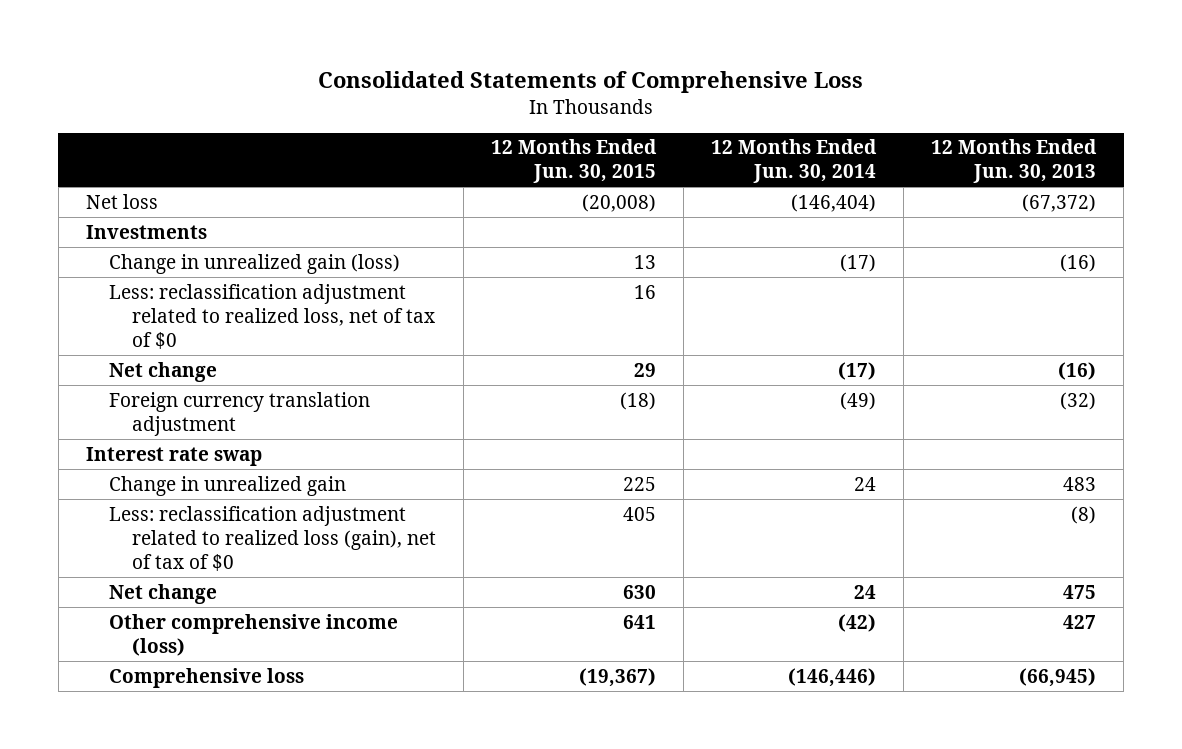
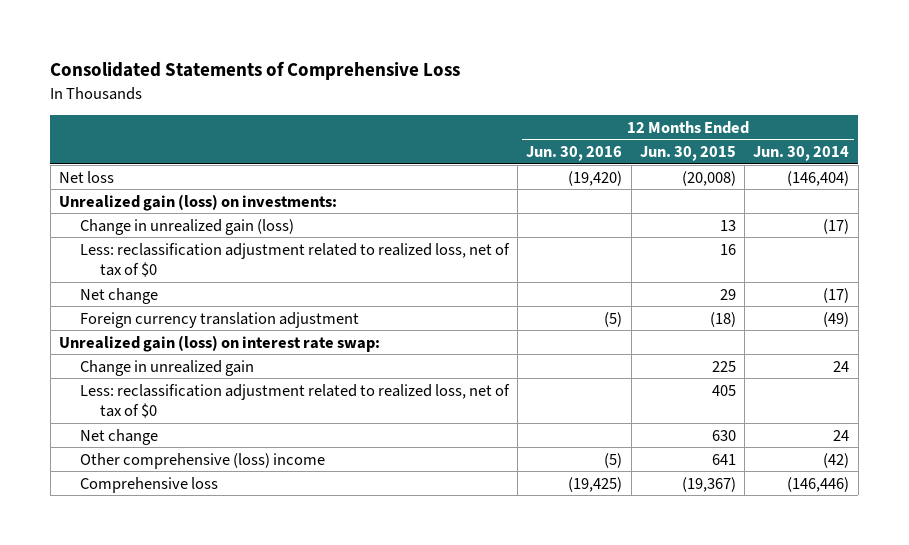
[931,139,1098,184] 12 Months Ended Jun. 30, 2013 -> none
none -> [526,145,623,161] Jun. 30, 2016
[85,224,207,239] Investments -> [59,193,338,211] Unrealized gain (loss) on investments:
[85,446,262,466] Interest rate swap -> [59,334,381,352] Unrealized gain (loss) on interest rate swap:
[109,505,437,571] Less: reclassification adjustment related to realized loss (gain), net of tax of $0 -> [79,383,510,418] Less: reclassification adjustment related to realized loss, net of tax of $0
[109,613,399,656] Other comprehensive income (loss) -> [79,452,325,469] Other comprehensive (loss) income

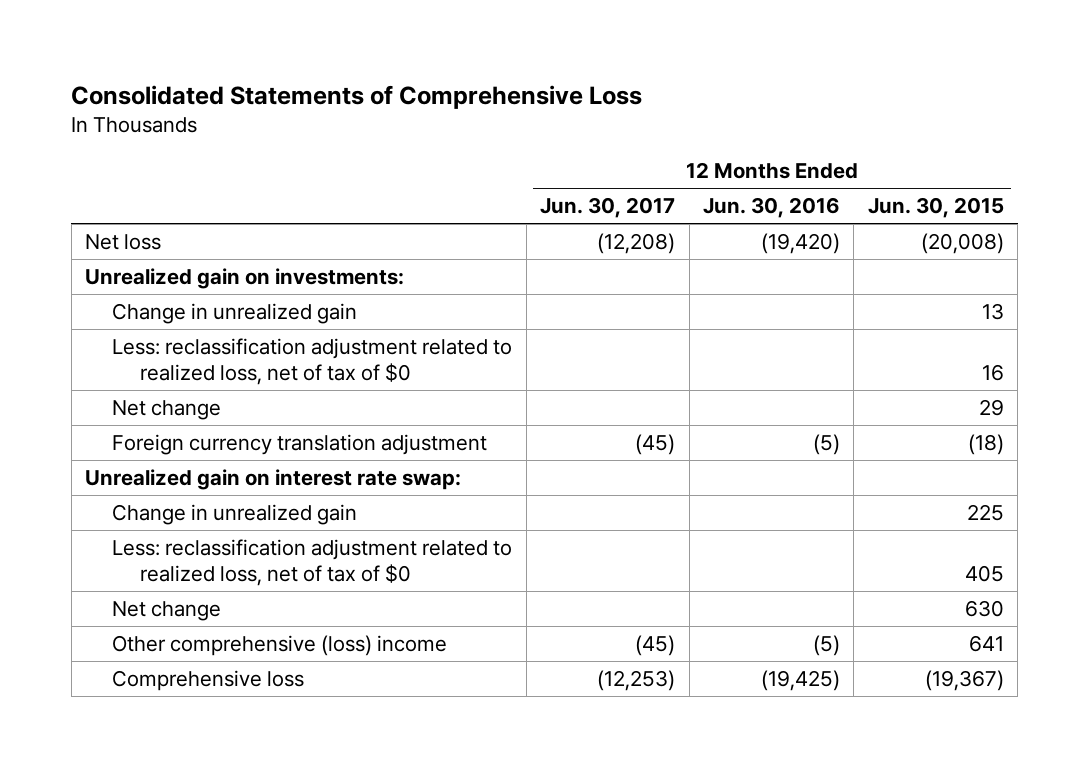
[753,145,850,161] Jun. 30, 2014 -> none
none -> [540,197,676,219] Jun. 30, 2017
[59,193,338,211] Unrealized gain (loss) on investments: -> [85,267,405,289] Unrealized gain on investments:
[79,218,294,235] Change in unrealized gain (loss) -> [112,302,358,324] Change in unrealized gain
[59,334,381,352] Unrealized gain (loss) on interest rate swap: -> [85,468,462,490] Unrealized gain on interest rate swap:

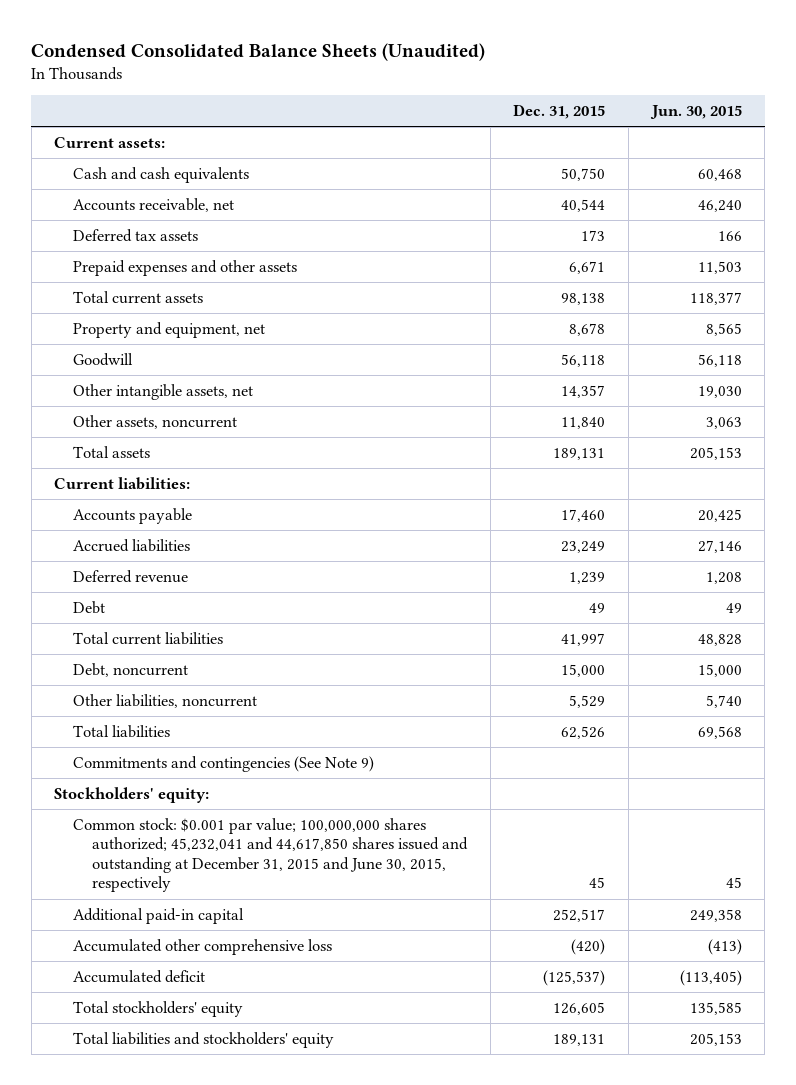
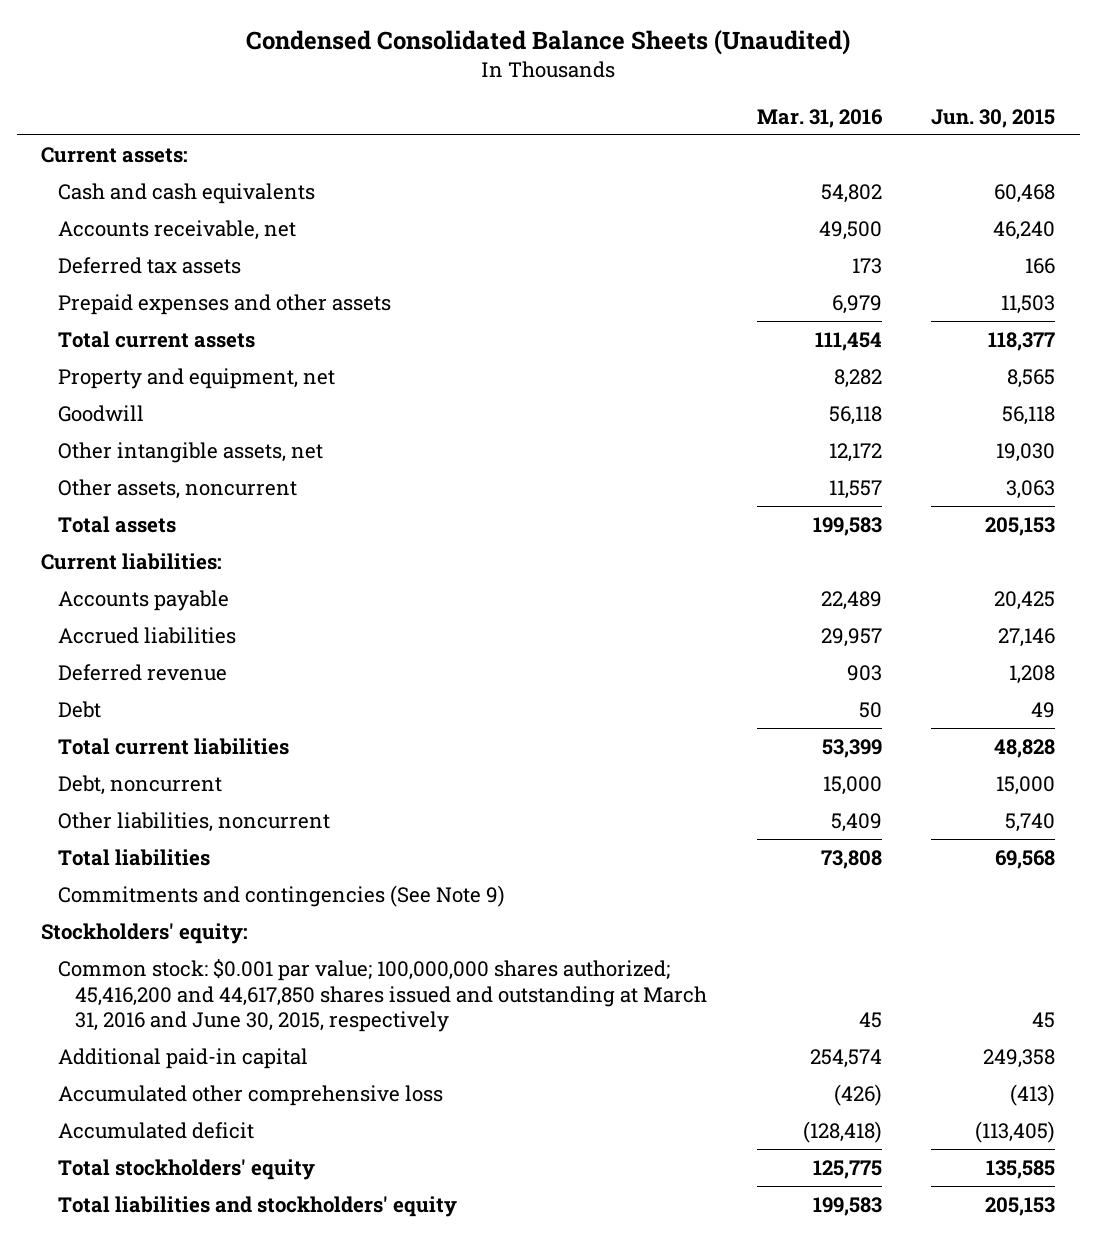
[513,104,606,120] Dec. 31, 2015 -> none
none -> [756,108,883,128] Mar. 31, 2016
[73,817,468,893] Common stock: $0.001 par value; 100,000,000 shares authorized; 45,232,041 and 44,617,850 shares issued and outstanding at December 31, 2015 and June 30, 2015, respectively -> [58,959,707,1033] Common stock: $0.001 par value; 100,000,000 shares authorized; 45,416,200 and 44,617,850 shares issued and outstanding at March 31, 2016 and June 30, 2015, respectively

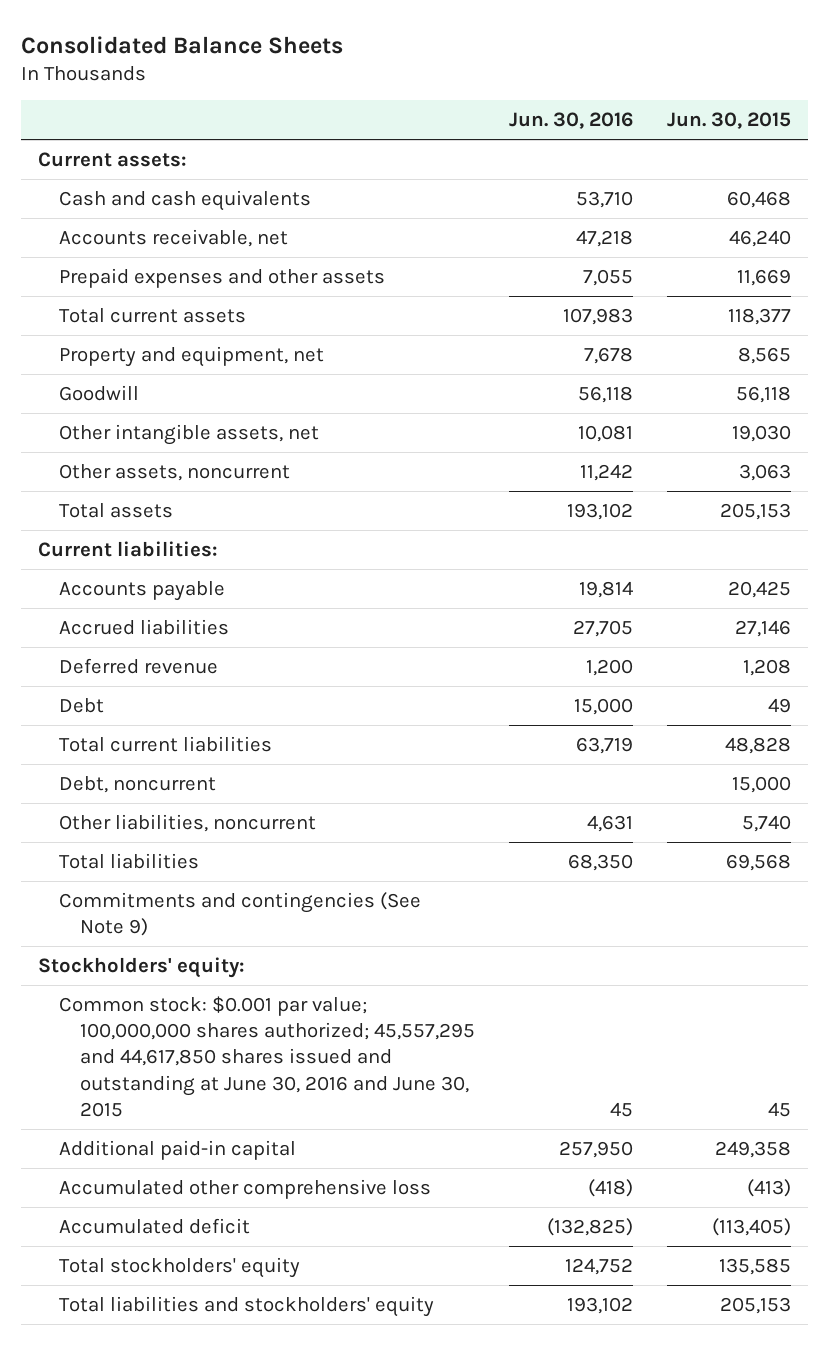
[246,29,851,55] Condensed Consolidated Balance Sheets (Unaudited) -> [20,35,343,54] Consolidated Balance Sheets
[756,108,883,128] Mar. 31, 2016 -> none
none -> [509,112,634,130] Jun. 30, 2016
[58,257,242,275] Deferred tax assets -> none
[1001,295,1056,315] 11,503 -> [736,268,791,286] 11,669
[58,959,707,1033] Common stock: $0.001 par value; 100,000,000 shares authorized; 45,416,200 and 44,617,850 shares issued and outstanding at March 31, 2016 and June 30, 2015, respectively -> [59,995,476,1117] Common stock: $0.001 par value; 100,000,000 shares authorized; 45,557,295 and 44,617,850 shares issued and outstanding at June 30, 2016 and June 30, 2015

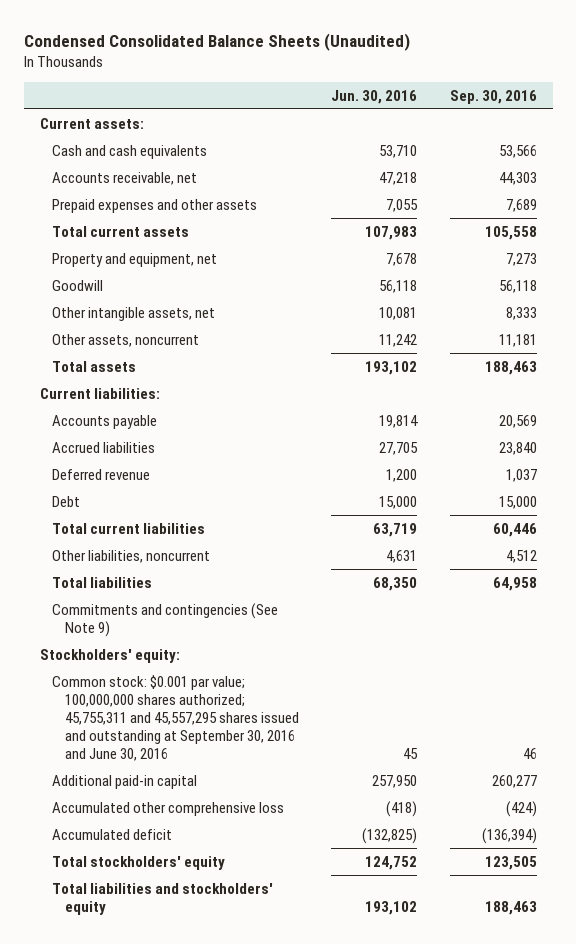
[20,35,343,54] Consolidated Balance Sheets -> [23,32,410,51] Condensed Consolidated Balance Sheets (Unaudited)
[666,112,791,130] Jun. 30, 2015 -> none
none -> [449,89,537,104] Sep. 30, 2016
[59,775,217,793] Debt, noncurrent -> none
[59,995,476,1117] Common stock: $0.001 par value; 100,000,000 shares authorized; 45,557,295 and 44,617,850 shares issued and outstanding at June 30, 2016 and June 30, 2015 -> [52,674,299,762] Common stock: $0.001 par value; 100,000,000 shares authorized; 45,755,311 and 45,557,295 shares issued and outstanding at September 30, 2016 and June 30, 2016

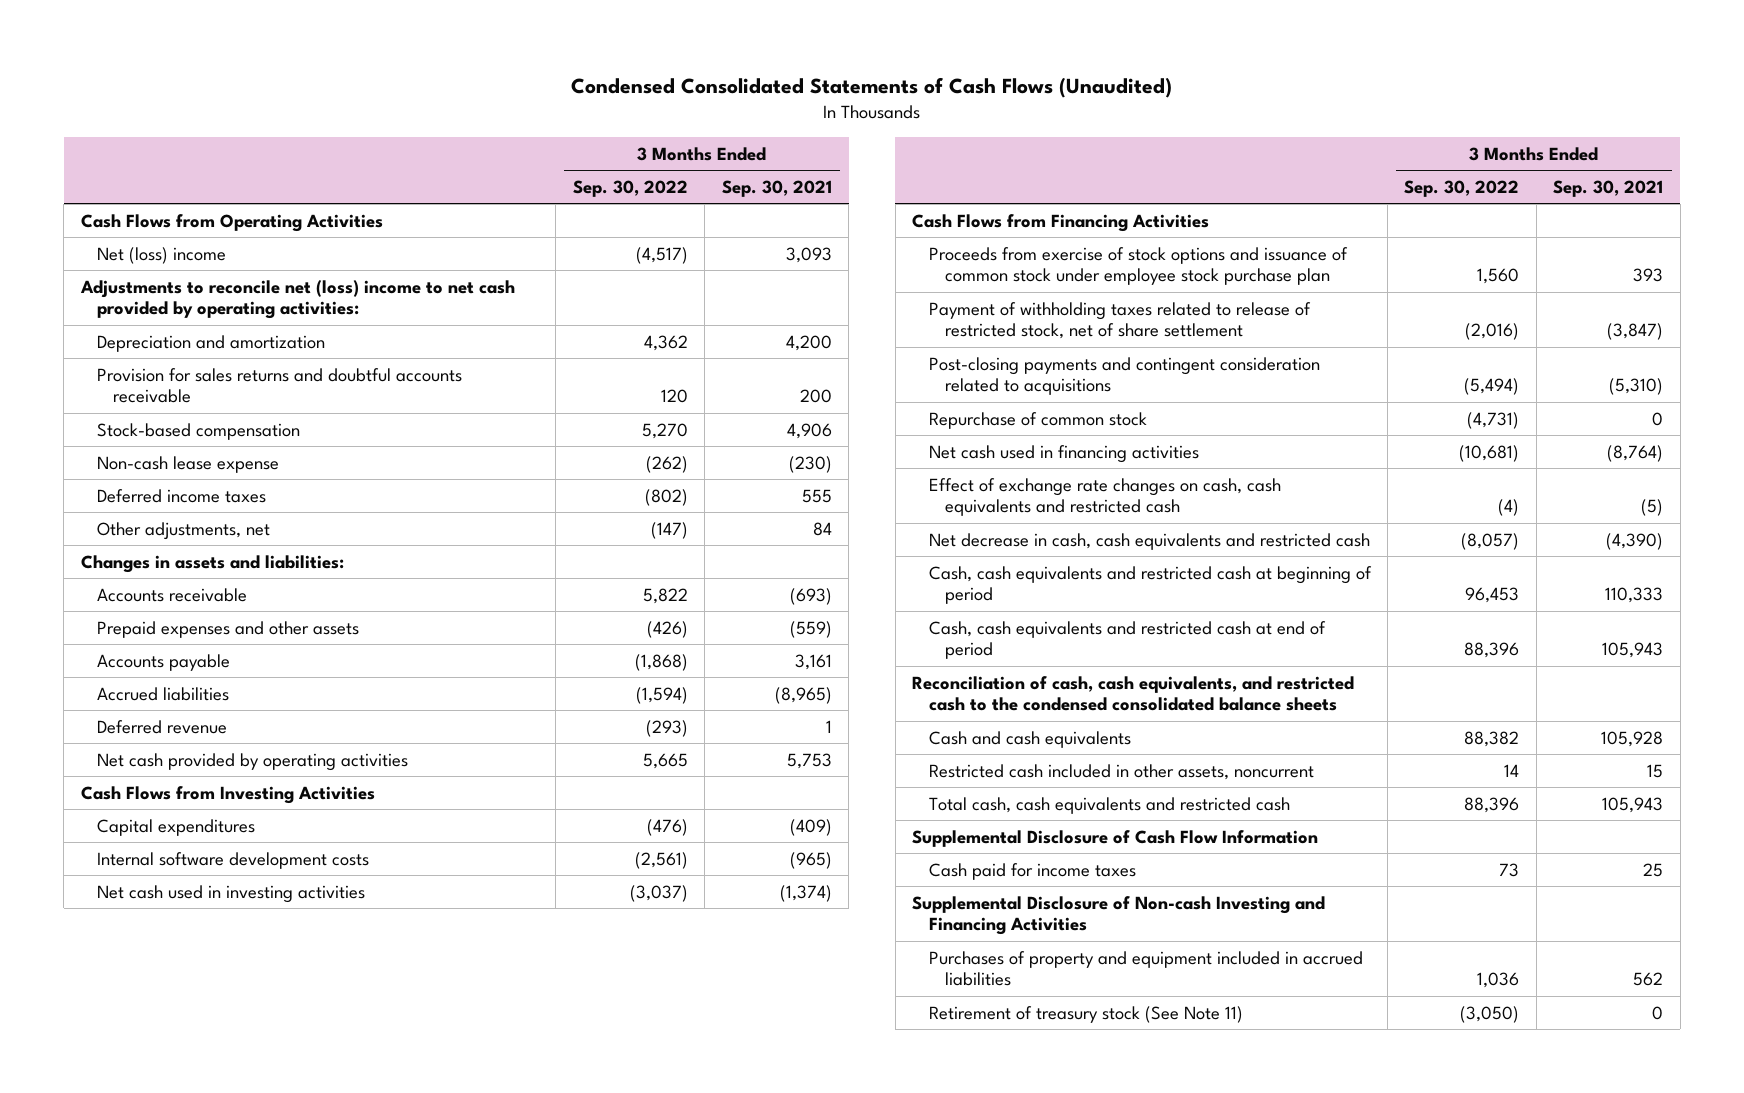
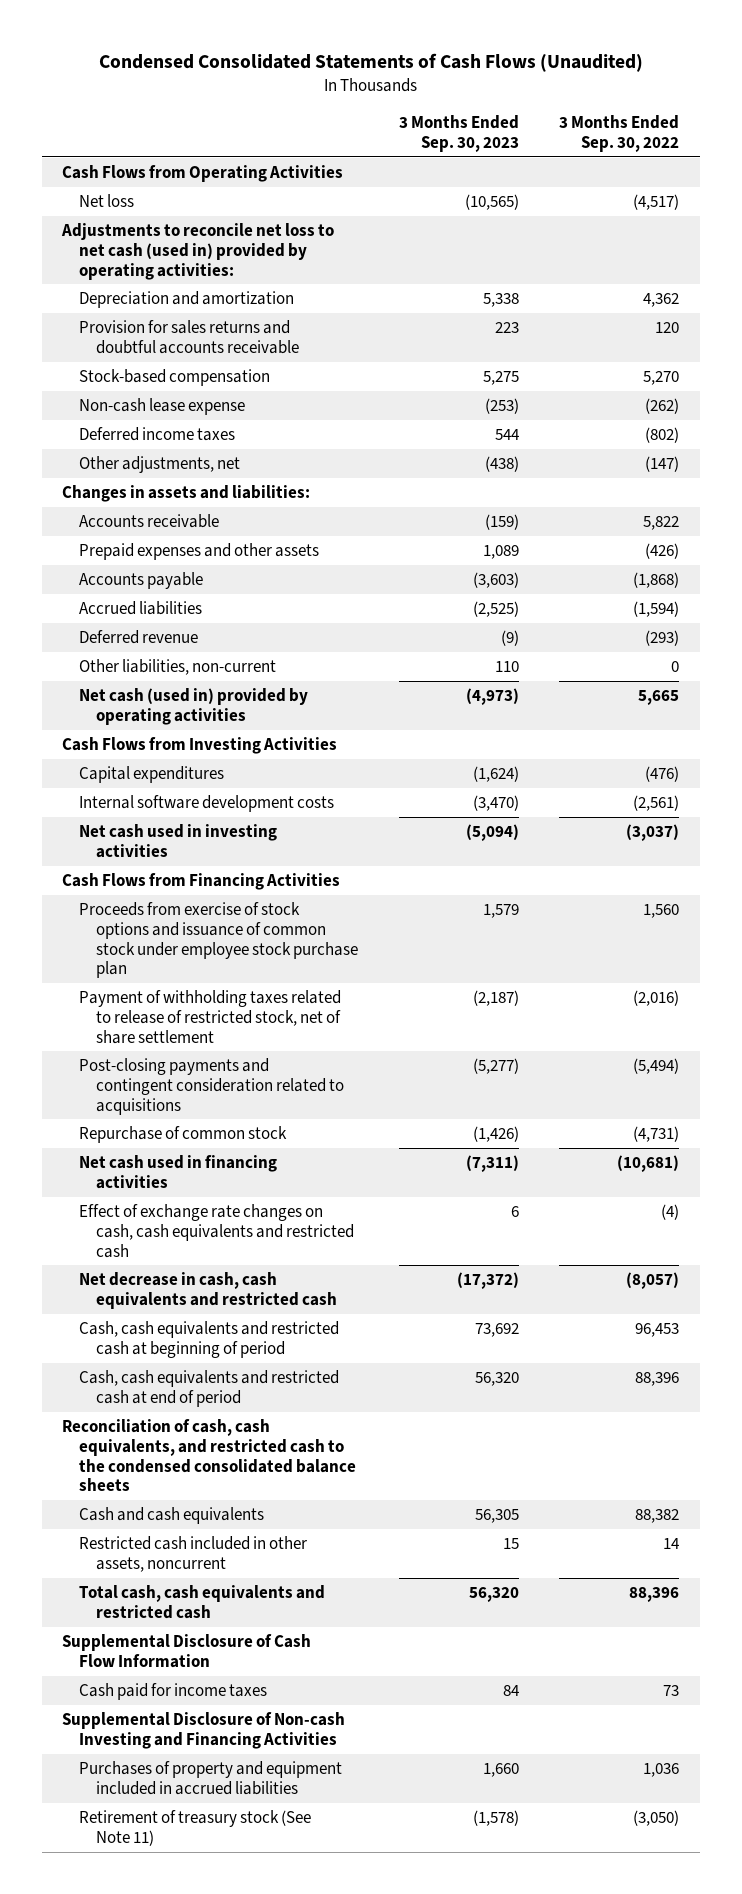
[721,179,832,197] Sep. 30, 2021 -> none
none -> [398,115,519,153] 3 Months Ended Sep. 30, 2023
[96,246,226,264] Net (loss) income -> [79,194,135,208] Net loss
[79,279,515,320] Adjustments to reconcile net (loss) income to net cash provided by operating activities: -> [61,223,335,280] Adjustments to reconcile net loss to net cash (used in) provided by operating activities:
none -> [79,659,277,676] Other liabilities, non-current
[96,752,408,771] Net cash provided by operating activities -> [79,688,309,725] Net cash (used in) provided by operating activities

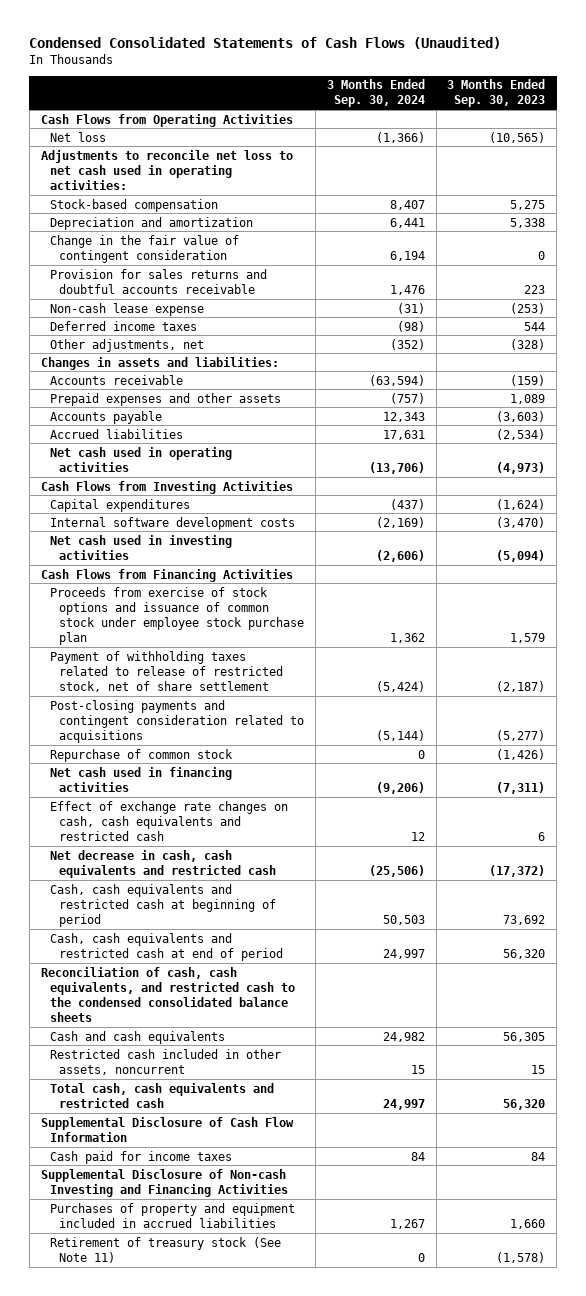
[559,115,680,153] 3 Months Ended Sep. 30, 2022 -> none
none -> [326,79,425,108] 3 Months Ended Sep. 30, 2024
[61,223,335,280] Adjustments to reconcile net loss to net cash (used in) provided by operating activities: -> [40,149,293,190] Adjustments to reconcile net loss to net cash used in operating activities:
[79,369,271,387] Stock-based compensation -> [50,198,219,212] Stock-based compensation
none -> [50,234,240,263] Change in the fair value of contingent consideration
[484,456,519,473] (438) -> [510,338,546,350] (328)
[79,630,199,645] Deferred revenue -> none
[79,659,277,676] Other liabilities, non-current -> none
[472,601,519,618] (2,525) -> [496,428,546,440] (2,534)
[79,688,309,725] Net cash (used in) provided by operating activities -> [50,446,233,472] Net cash used in operating activities

